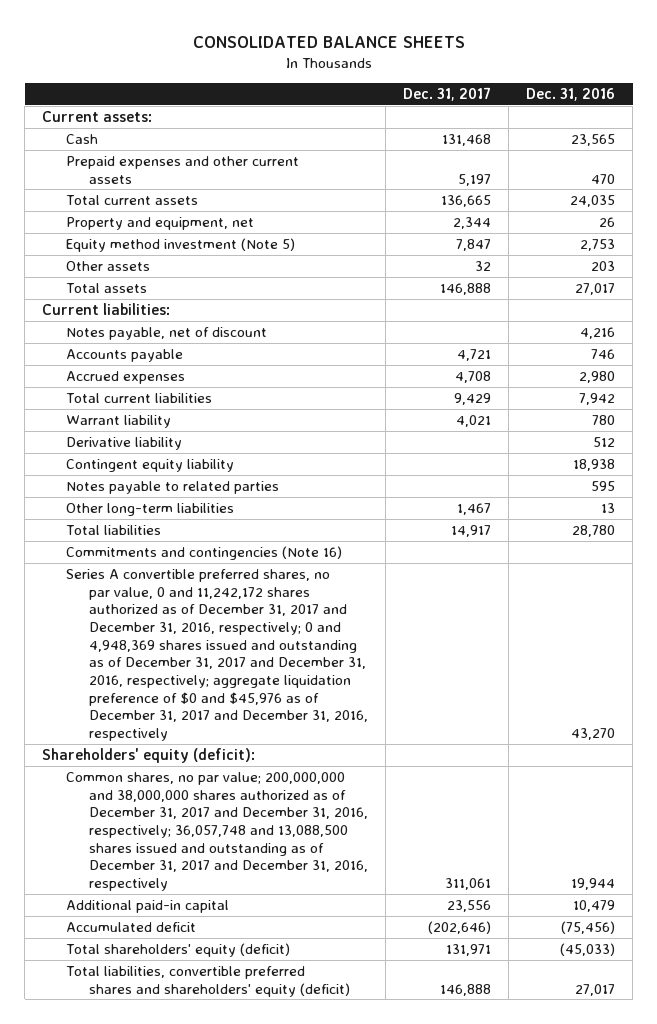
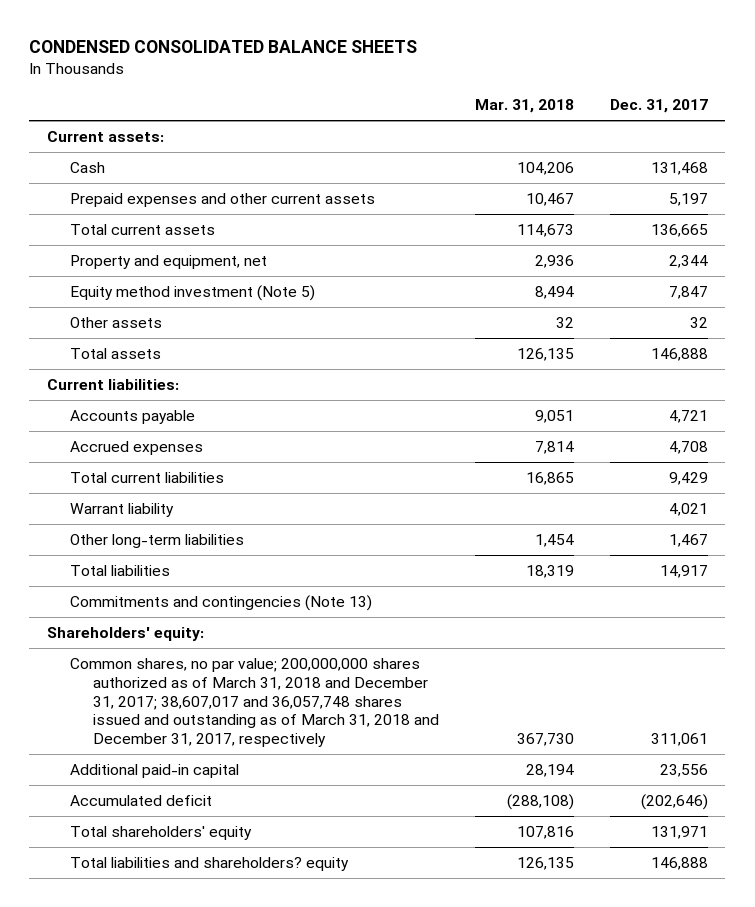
[192,35,465,48] CONSOLIDATED BALANCE SHEETS -> [29,40,418,54] CONDENSED CONSOLIDATED BALANCE SHEETS
[526,87,616,101] Dec. 31, 2016 -> none
none -> [474,99,574,114] Mar. 31, 2018
[65,326,267,340] Notes payable, net of discount -> none
[65,436,182,450] Derivative liability -> none
[65,458,234,472] Contingent equity liability -> none
[65,480,279,494] Notes payable to related parties -> none
[65,568,368,742] Series A convertible preferred shares, no par value, 0 and 11,242,172 shares authorized as of December 31, 2017 and December 31, 2016, respectively; 0 and 4,948,369 shares issued and outstanding as of December 31, 2017 and December 31, 2016, respectively; aggregate liquidation preference of $0 and $45,976 as of December 31, 2017 and December 31, 2016, respectively -> none
[65,545,342,560] Commitments and contingencies (Note 16) -> [69,594,372,611] Commitments and contingencies (Note 13)
[42,747,256,763] Shareholders' equity (deficit): -> [47,626,205,641] Shareholders' equity:
[65,771,368,892] Common shares, no par value; 200,000,000 and 38,000,000 shares authorized as of December 31, 2017 and December 31, 2016, respectively; 36,057,748 and 13,088,500 shares issued and outstanding as of December 31, 2017 and December 31, 2016, respectively -> [69,657,439,748] Common shares, no par value; 200,000,000 shares authorized as of March 31, 2018 and December 31, 2017; 38,607,017 and 36,057,748 shares issued and outstanding as of March 31, 2018 and December 31, 2017, respectively
[65,942,290,957] Total shareholders' equity (deficit) -> [69,825,252,840] Total shareholders' equity
[65,965,350,997] Total liabilities, convertible preferred shares and shareholders' equity (deficit) -> [69,856,349,871] Total liabilities and shareholders? equity

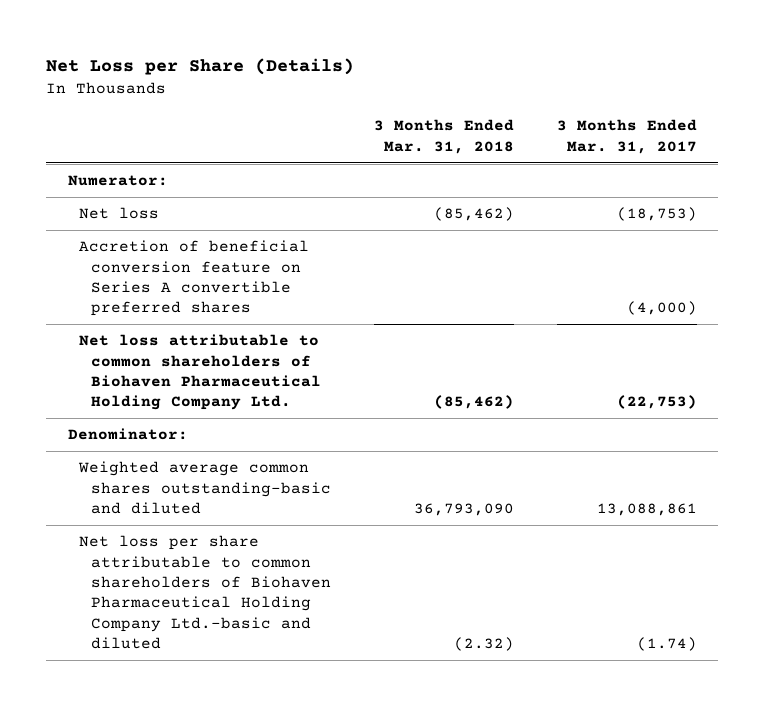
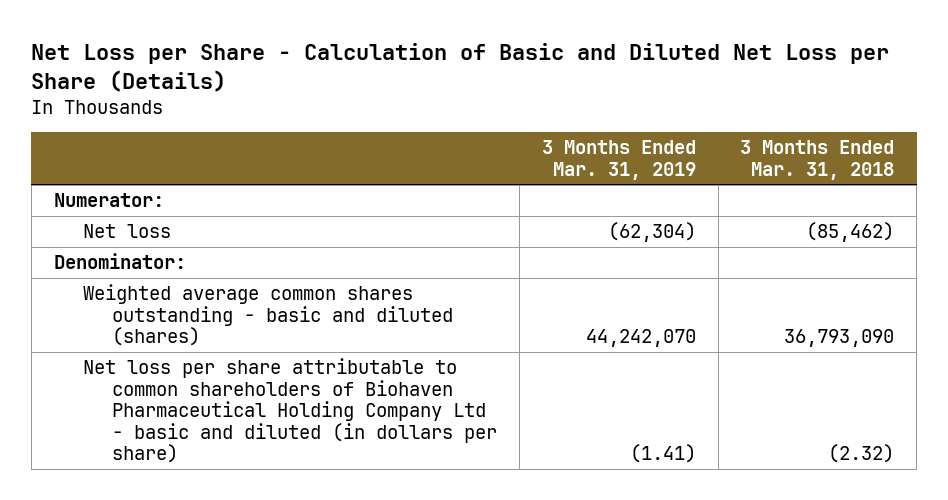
[46,58,355,76] Net Loss per Share (Details) -> [31,42,890,92] Net Loss per Share - Calculation of Basic and Diluted Net Loss per Share (Details)
[556,119,697,154] 3 Months Ended Mar. 31, 2017 -> none
none -> [541,140,696,180] 3 Months Ended Mar. 31, 2019
[79,240,310,317] Accretion of beneficial conversion feature on Series A convertible preferred shares -> none
[79,334,321,411] Net loss attributable to common shareholders of Biohaven Pharmaceutical Holding Company Ltd. -> none
[78,461,331,514] Weighted average common shares outstanding-basic and diluted -> [83,284,454,347] Weighted average common shares outstanding - basic and diluted (shares)
[79,535,331,649] Net loss per share attributable to common shareholders of Biohaven Pharmaceutical Holding Company Ltd.-basic and diluted -> [83,358,498,464] Net loss per share attributable to common shareholders of Biohaven Pharmaceutical Holding Company Ltd - basic and diluted (in dollars per share)

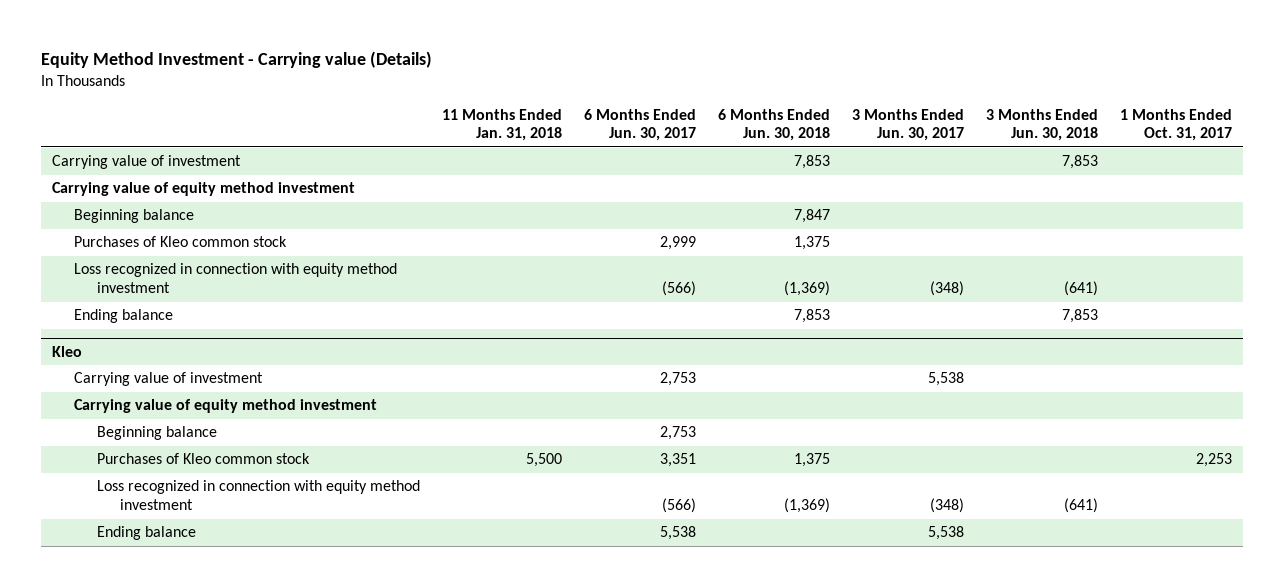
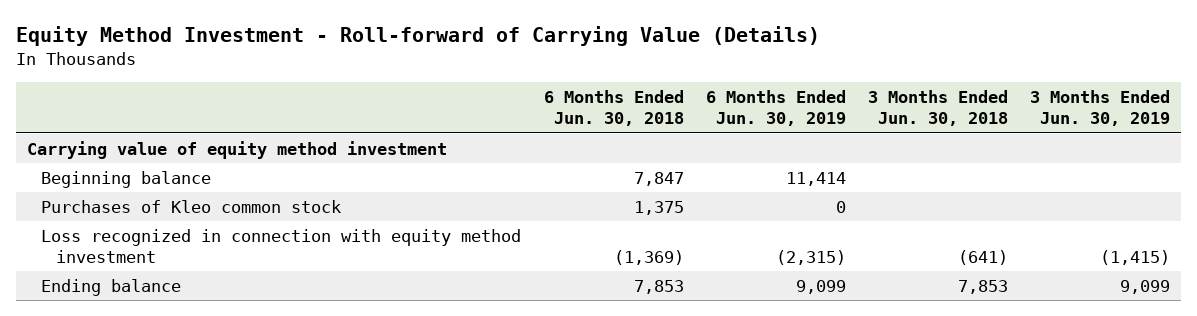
[40,50,432,68] Equity Method Investment - Carrying value (Details) -> [16,26,821,47] Equity Method Investment - Roll-forward of Carrying Value (Details)
[442,108,563,142] 11 Months Ended Jan. 31, 2018 -> none
[584,108,697,142] 6 Months Ended Jun. 30, 2017 -> none
[852,108,965,142] 3 Months Ended Jun. 30, 2017 -> none
[1120,108,1233,142] 1 Months Ended Oct. 31, 2017 -> none
none -> [705,89,846,127] 6 Months Ended Jun. 30, 2019
none -> [1030,89,1171,127] 3 Months Ended Jun. 30, 2019
[51,155,241,170] Carrying value of investment -> none
[51,345,82,357] Kleo -> none
[74,372,264,387] Carrying value of investment -> none
[74,399,378,414] Carrying value of equity method investment -> none
[97,426,218,441] Beginning balance -> none
[97,453,311,465] Purchases of Kleo common stock -> none
[97,480,421,511] Loss recognized in connection with equity method investment -> none
[97,526,197,541] Ending balance -> none

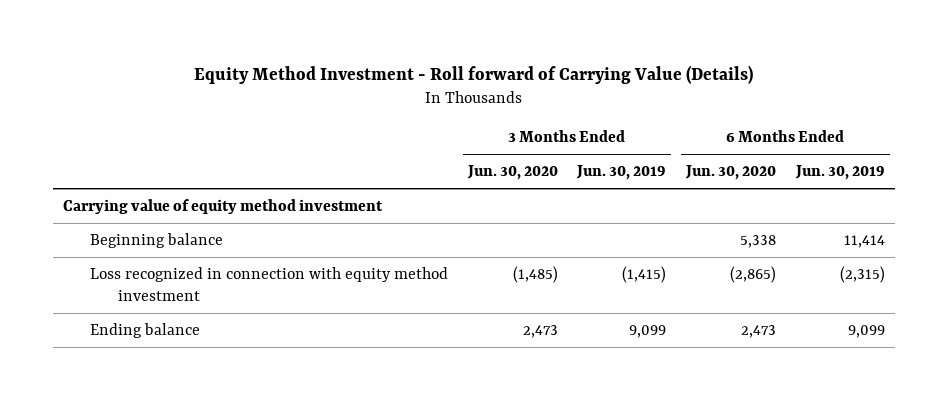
[16,26,821,47] Equity Method Investment - Roll-forward of Carrying Value (Details) -> [193,64,753,84] Equity Method Investment - Roll forward of Carrying Value (Details)
[543,89,684,127] 6 Months Ended Jun. 30, 2018 -> none
[867,89,1008,127] 3 Months Ended Jun. 30, 2018 -> none
none -> [466,165,558,181] Jun. 30, 2020
none -> [685,165,777,181] Jun. 30, 2020
[41,199,342,213] Purchases of Kleo common stock -> none

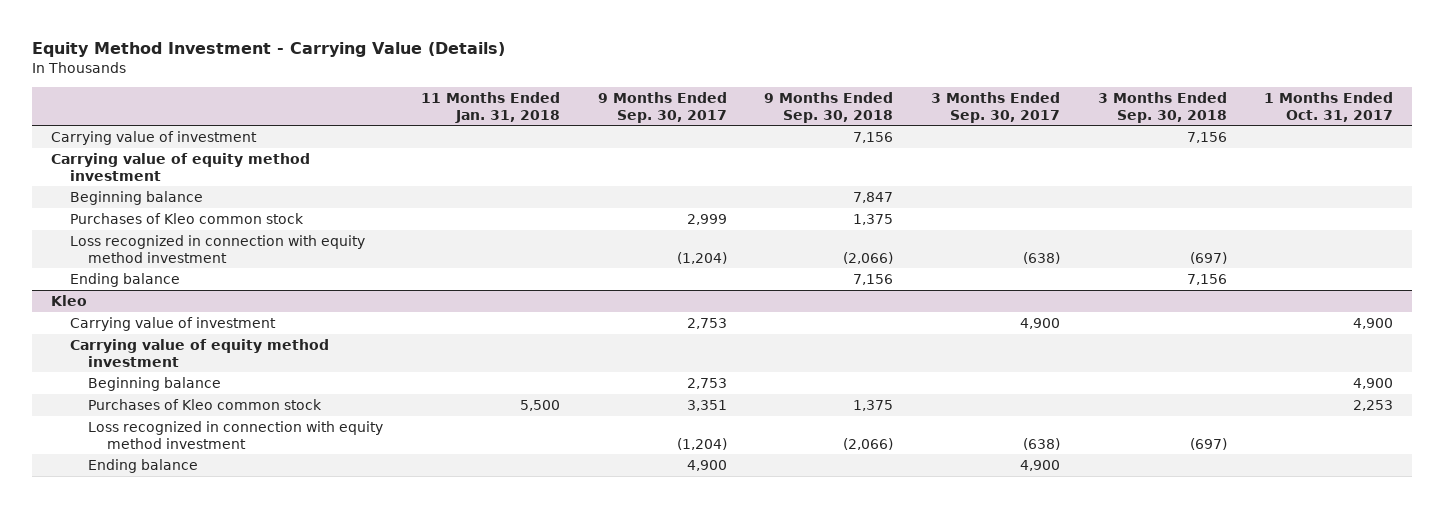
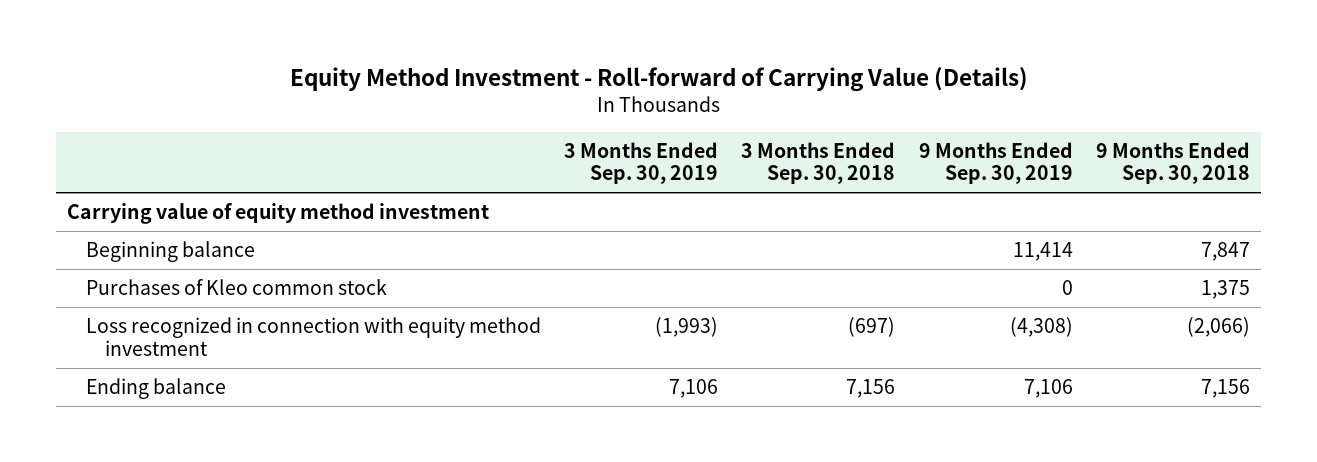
[32,42,506,58] Equity Method Investment - Carrying Value (Details) -> [289,66,1028,92] Equity Method Investment - Roll-forward of Carrying Value (Details)
[420,92,560,123] 11 Months Ended Jan. 31, 2018 -> none
[597,92,727,123] 9 Months Ended Sep. 30, 2017 -> none
[930,92,1060,123] 3 Months Ended Sep. 30, 2017 -> none
[1264,92,1394,122] 1 Months Ended Oct. 31, 2017 -> none
none -> [564,141,719,185] 3 Months Ended Sep. 30, 2019
none -> [918,141,1073,185] 9 Months Ended Sep. 30, 2019
[51,130,258,145] Carrying value of investment -> none
[51,294,88,306] Kleo -> none
[69,316,276,331] Carrying value of investment -> none
[69,338,329,367] Carrying value of equity method investment -> none
[88,376,222,391] Beginning balance -> none
[88,398,323,410] Purchases of Kleo common stock -> none
[88,420,384,449] Loss recognized in connection with equity method investment -> none
[88,458,199,473] Ending balance -> none

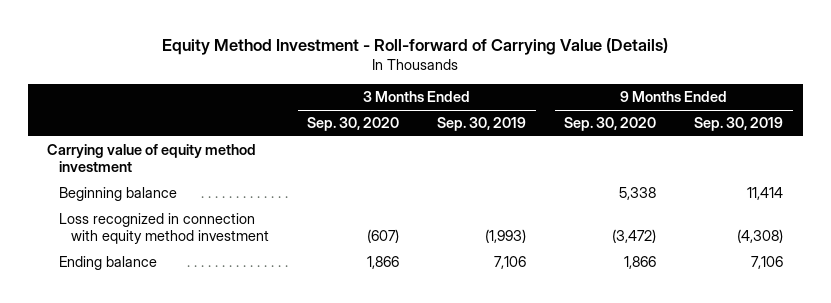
[741,141,896,185] 3 Months Ended Sep. 30, 2018 -> none
[1095,141,1250,185] 9 Months Ended Sep. 30, 2018 -> none
none -> [307,117,400,132] Sep. 30, 2020
none -> [564,117,657,132] Sep. 30, 2020
[86,278,388,295] Purchases of Kleo common stock -> none

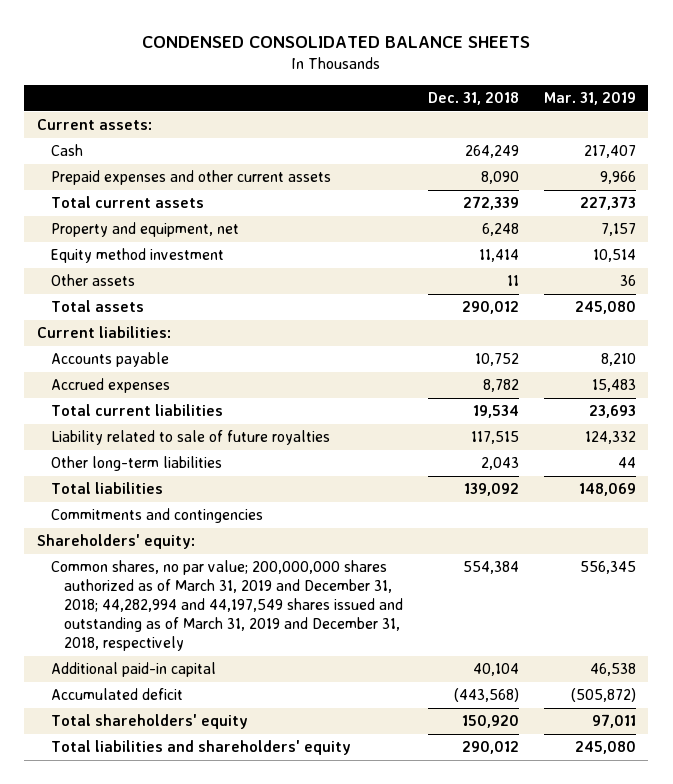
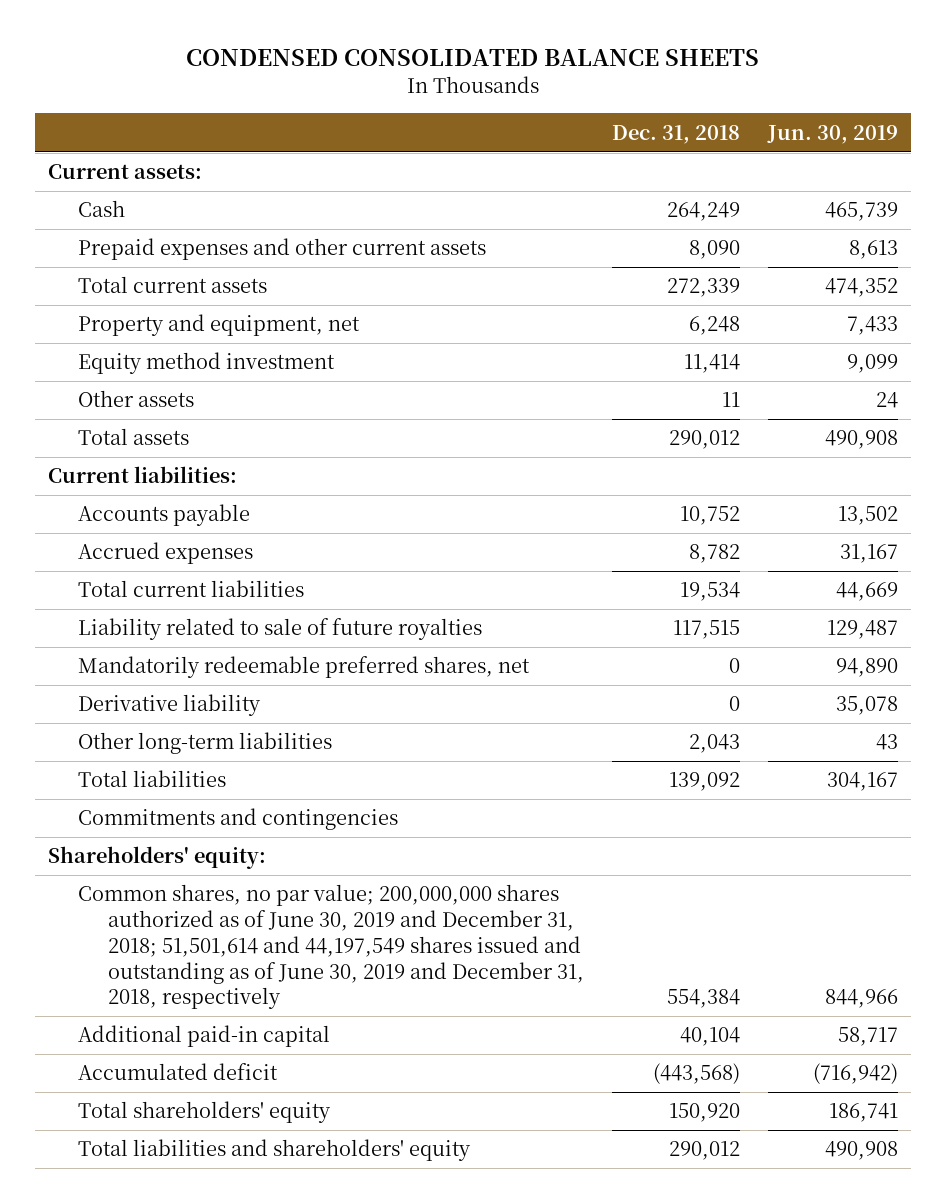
[543,92,636,106] Mar. 31, 2019 -> none
none -> [766,124,898,144] Jun. 30, 2019
none -> [78,656,531,679] Mandatorily redeemable preferred shares, net
none -> [78,694,262,717] Derivative liability
[50,560,404,651] Common shares, no par value; 200,000,000 shares authorized as of March 31, 2019 and December 31, 2018; 44,282,994 and 44,197,549 shares issued and outstanding as of March 31, 2019 and December 31, 2018, respectively -> [78,884,585,1010] Common shares, no par value; 200,000,000 shares authorized as of June 30, 2019 and December 31, 2018; 51,501,614 and 44,197,549 shares issued and outstanding as of June 30, 2019 and December 31, 2018, respectively

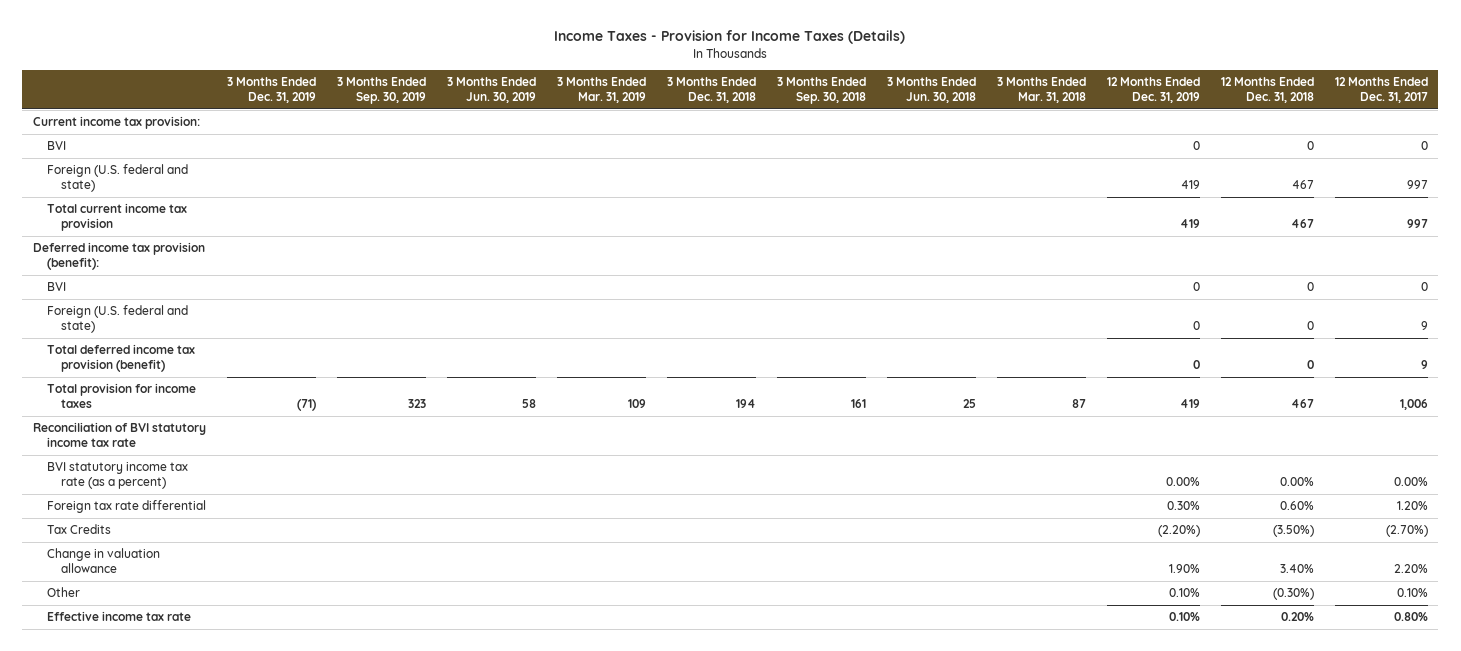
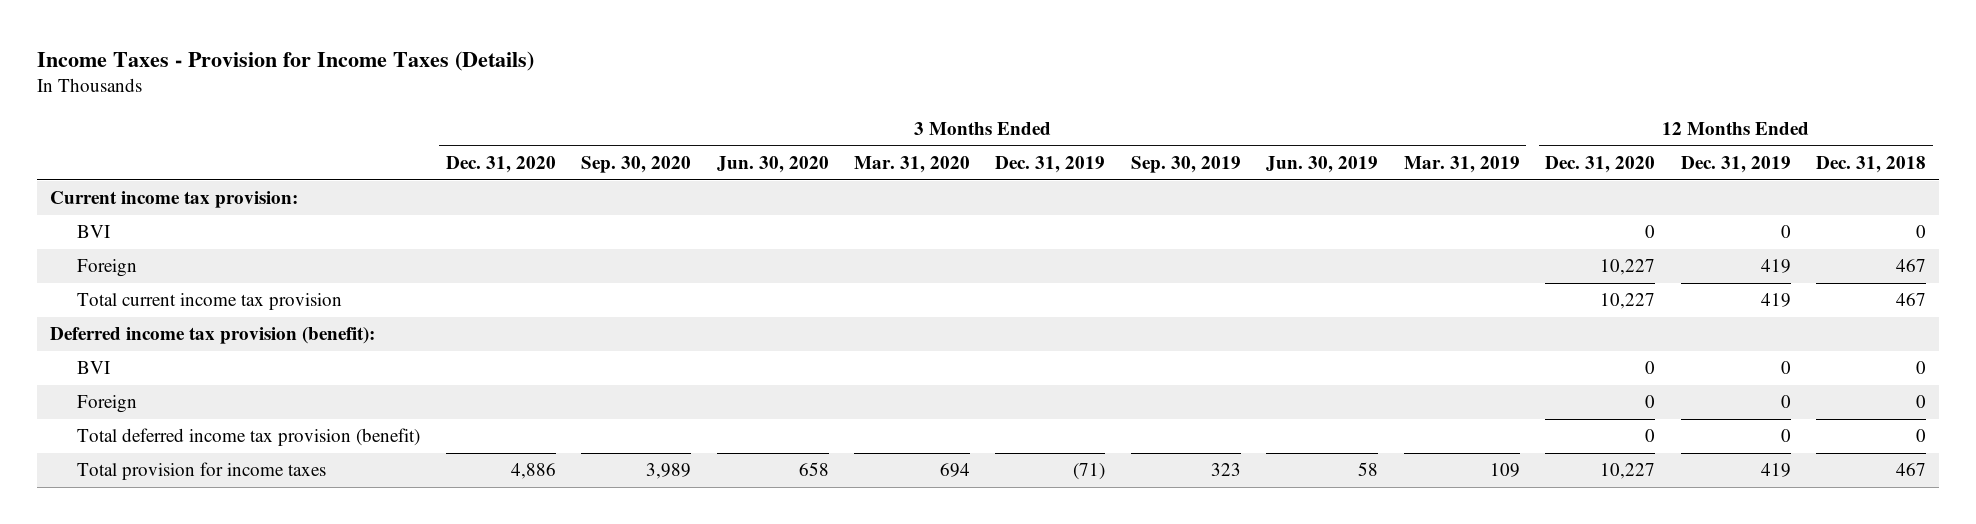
[666,77,756,104] 3 Months Ended Dec. 31, 2018 -> none
[776,77,866,105] 3 Months Ended Sep. 30, 2018 -> none
[886,77,976,104] 3 Months Ended Jun. 30, 2018 -> none
[996,77,1086,104] 3 Months Ended Mar. 31, 2018 -> none
[1334,77,1428,104] 12 Months Ended Dec. 31, 2017 -> none
none -> [445,155,556,173] Dec. 31, 2020
none -> [581,155,692,173] Sep. 30, 2020
none -> [716,155,829,173] Jun. 30, 2020
none -> [854,155,971,173] Mar. 31, 2020
none -> [1545,155,1656,173] Dec. 31, 2020
[46,164,188,193] Foreign (U.S. federal and state) -> [77,259,138,278] Foreign
[46,305,188,334] Foreign (U.S. federal and state) -> [77,395,138,414] Foreign
[32,422,206,448] Reconciliation of BVI statutory income tax rate -> none
[46,462,188,490] BVI statutory income tax rate (as a percent) -> none
[46,500,206,514] Foreign tax rate differential -> none
[46,524,111,535] Tax Credits -> none
[46,548,160,574] Change in valuation allowance -> none
[46,587,80,598] Other -> none
[46,611,191,622] Effective income tax rate -> none

